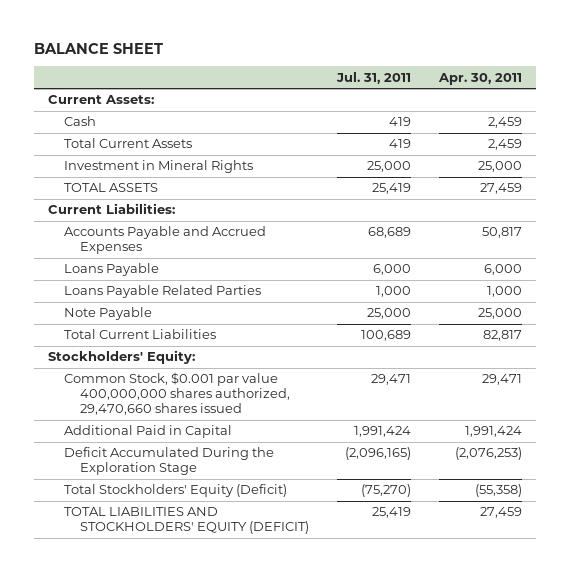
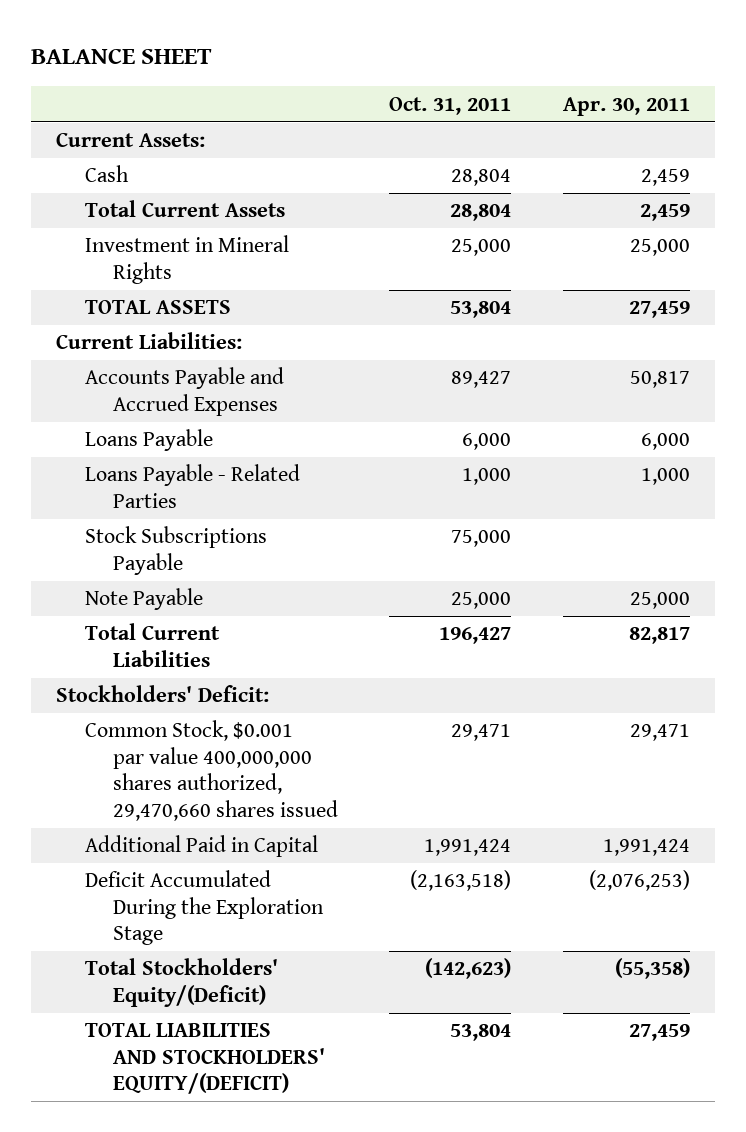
[336,71,412,84] Jul. 31, 2011 -> none
none -> [389,96,512,115] Oct. 31, 2011
[63,285,261,299] Loans Payable Related Parties -> [84,464,300,508] Loans Payable - Related Parties
none -> [84,526,267,575] Stock Subscriptions Payable
[47,350,195,365] Stockholders' Equity: -> [56,685,270,703] Stockholders' Deficit:
[63,484,287,498] Total Stockholders' Equity (Deficit) -> [84,958,278,1007] Total Stockholders' Equity/(Deficit)
[63,507,310,535] TOTAL LIABILITIES AND STOCKHOLDERS' EQUITY (DEFICIT) -> [84,1023,326,1095] TOTAL LIABILITIES AND STOCKHOLDERS' EQUITY/(DEFICIT)

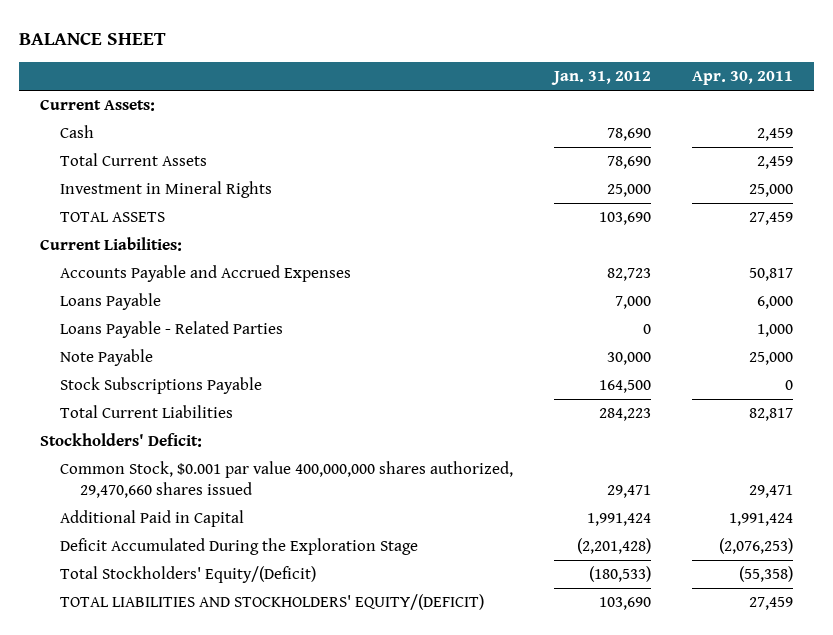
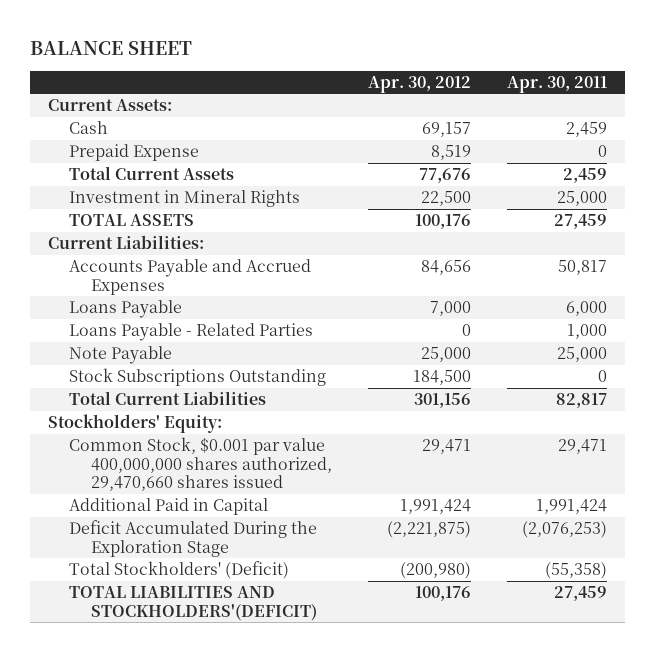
[550,71,651,86] Jan. 31, 2012 -> none
none -> [367,75,471,93] Apr. 30, 2012
none -> [69,144,200,162] Prepaid Expense
[59,377,262,395] Stock Subscriptions Payable -> [69,368,327,387] Stock Subscriptions Outstanding
[39,433,202,448] Stockholders' Deficit: -> [47,414,222,434] Stockholders' Equity:
[59,566,316,584] Total Stockholders' Equity/(Deficit) -> [69,561,290,580] Total Stockholders' (Deficit)
[59,594,484,611] TOTAL LIABILITIES AND STOCKHOLDERS' EQUITY/(DEFICIT) -> [69,586,317,621] TOTAL LIABILITIES AND STOCKHOLDERS'(DEFICIT)

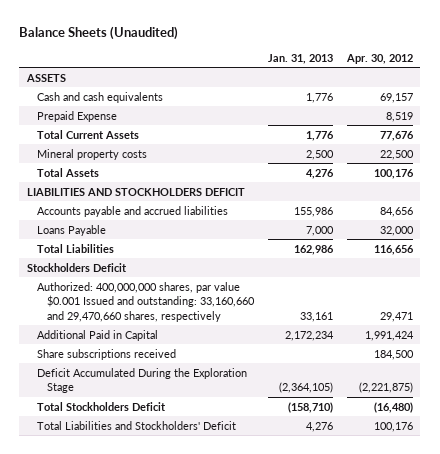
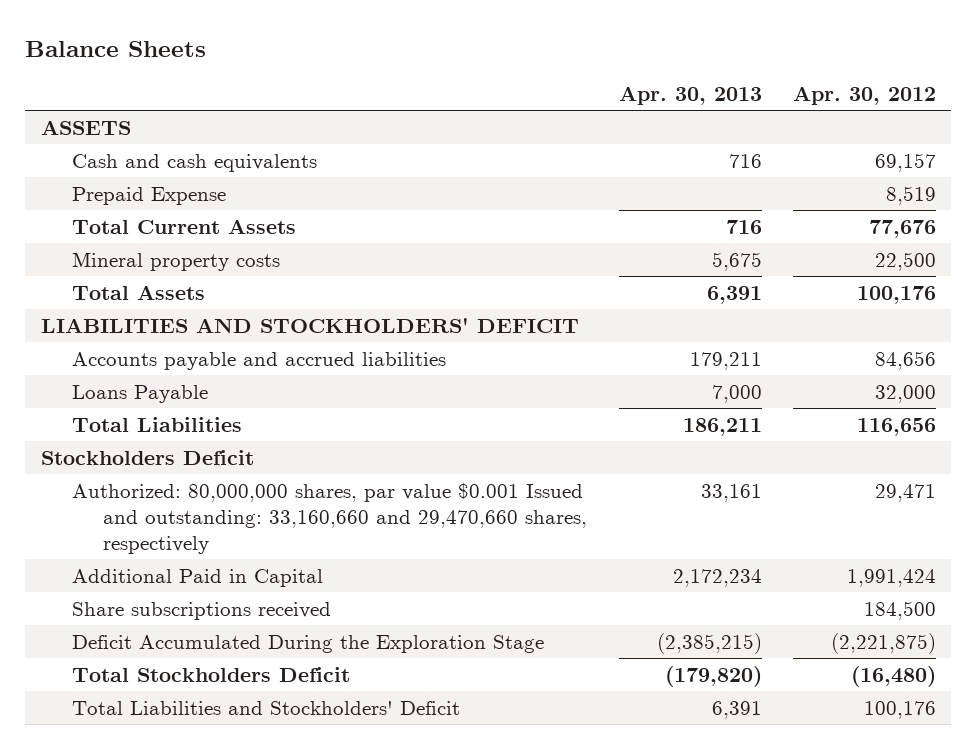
[19,25,179,40] Balance Sheets (Unaudited) -> [25,40,207,57] Balance Sheets
[267,53,333,64] Jan. 31, 2013 -> none
none -> [618,85,762,105] Apr. 30, 2013
[26,187,245,196] LIABILITIES AND STOCKHOLDERS DEFICIT -> [40,317,579,333] LIABILITIES AND STOCKHOLDERS' DEFICIT
[36,281,255,322] Authorized: 400,000,000 shares, par value $0.001 Issued and outstanding: 33,160,660 and 29,470,660 shares, respectively -> [72,482,588,554] Authorized: 80,000,000 shares, par value $0.001 Issued and outstanding: 33,160,660 and 29,470,660 shares, respectively

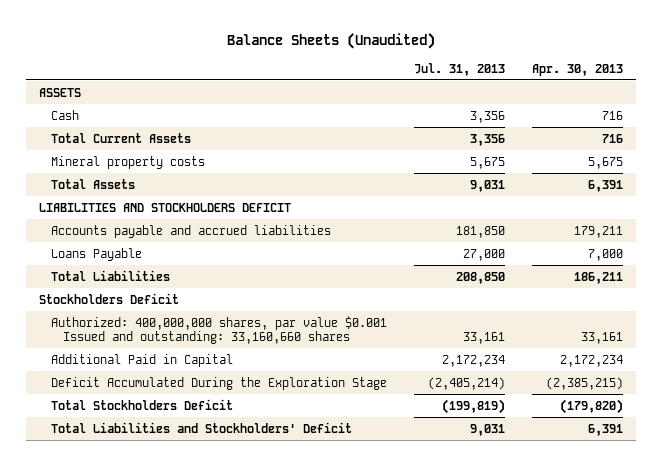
[25,40,207,57] Balance Sheets -> [227,32,436,49] Balance Sheets (Unaudited)
[792,85,936,105] Apr. 30, 2012 -> none
none -> [414,62,506,76] Jul. 31, 2013
[72,186,227,205] Prepaid Expense -> none
[72,153,318,172] Cash and cash equivalents -> [51,109,80,120] Cash
[40,317,579,333] LIABILITIES AND STOCKHOLDERS' DEFICIT -> [39,202,292,212] LIABILITIES AND STOCKHOLDERS DEFICIT
[72,482,588,554] Authorized: 80,000,000 shares, par value $0.001 Issued and outstanding: 33,160,660 and 29,470,660 shares, respectively -> [51,315,388,345] Authorized: 400,000,000 shares, par value $0.001 Issued and outstanding: 33,160,660 shares
[72,601,332,620] Share subscriptions received -> none

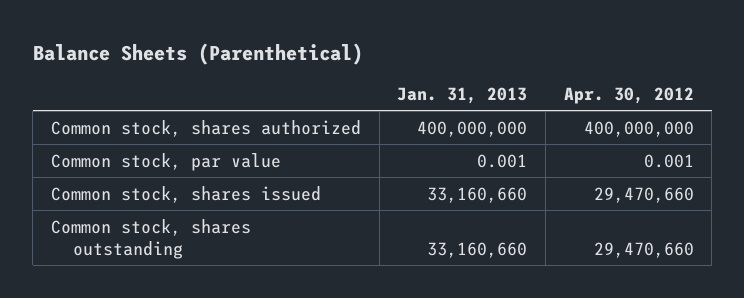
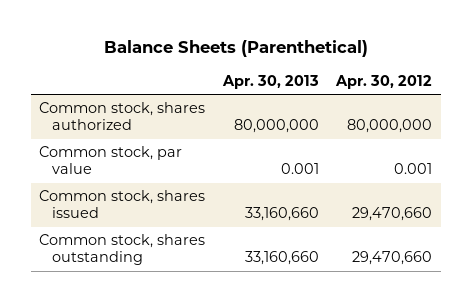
[397,86,528,104] Jan. 31, 2013 -> none
none -> [221,74,319,89] Apr. 30, 2013
[583,120,694,137] 400,000,000 -> [347,119,433,134] 80,000,000

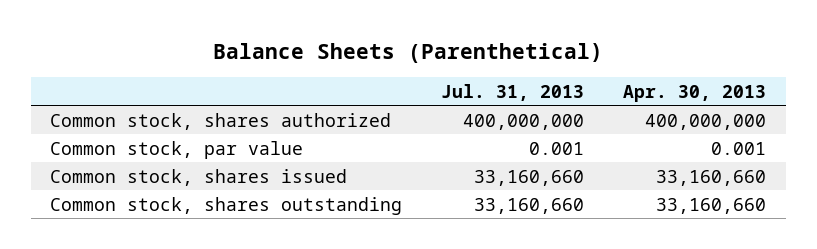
[335,74,433,89] Apr. 30, 2012 -> none
none -> [441,83,585,101] Jul. 31, 2013
[233,119,319,134] 80,000,000 -> [645,113,767,130] 400,000,000

